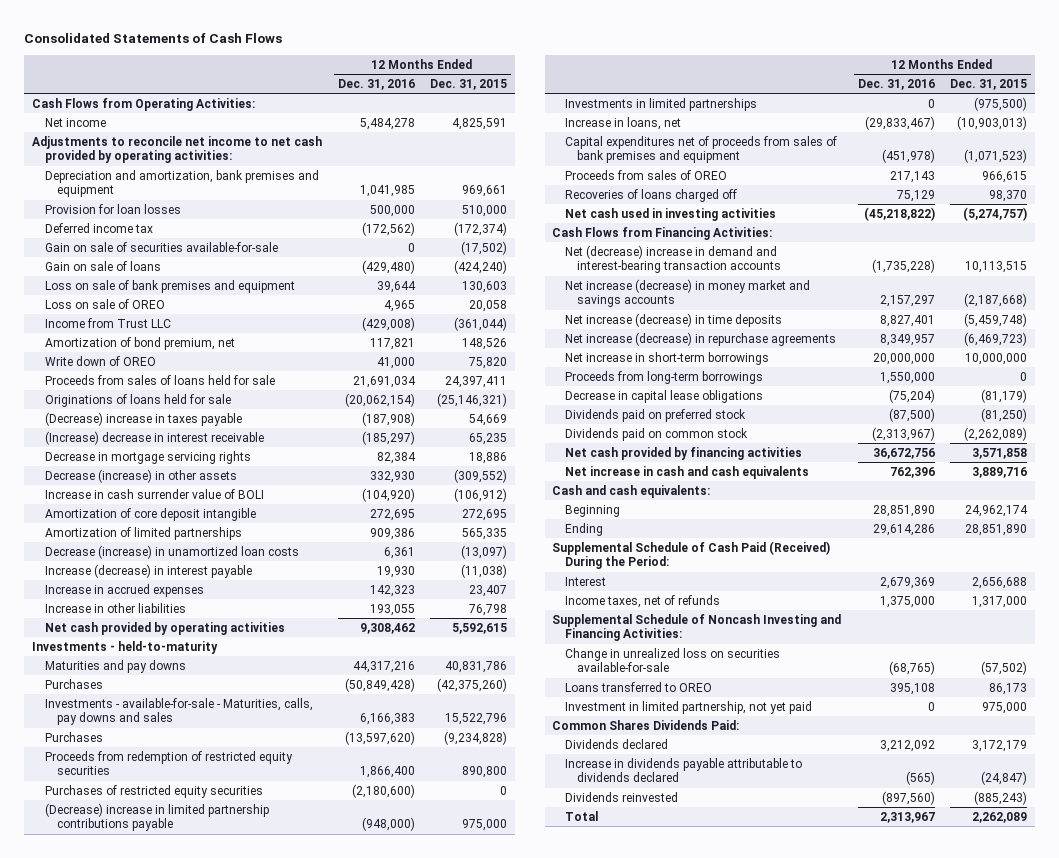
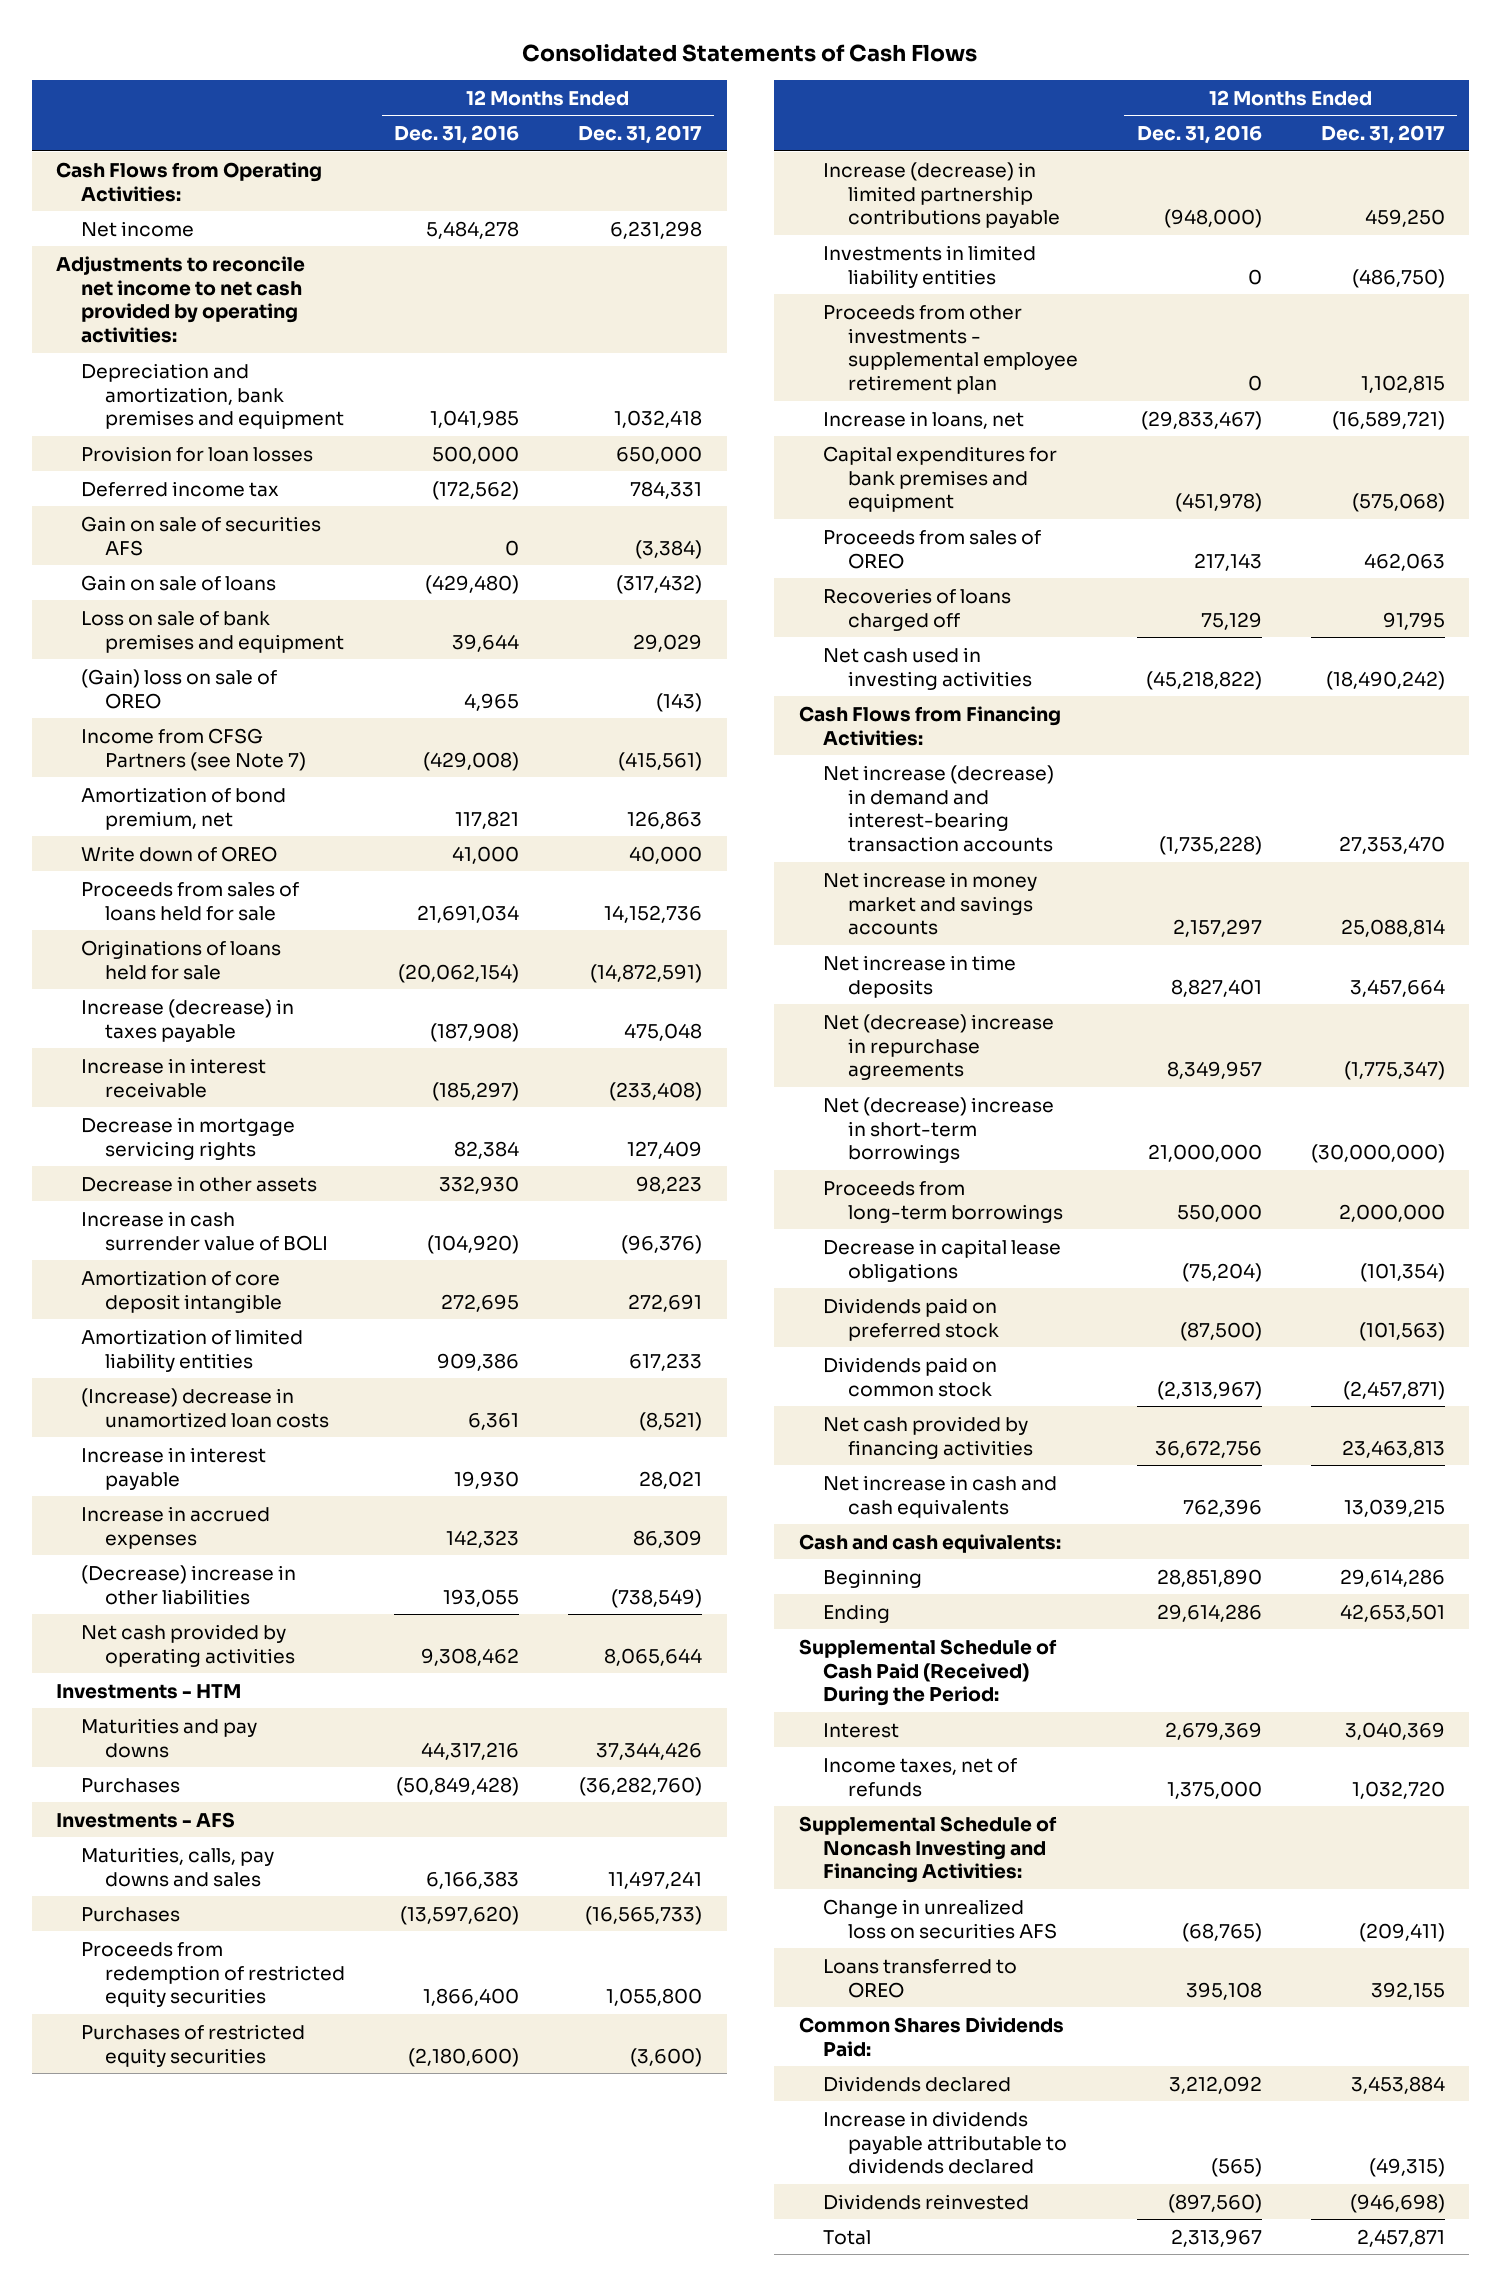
[430,78,508,90] Dec. 31, 2015 -> none
none -> [578,125,703,145] Dec. 31, 2017
[44,241,278,252] Gain on sale of securities available-for-sale -> [80,515,321,556] Gain on sale of securities AFS
[44,298,165,309] Loss on sale of OREO -> [80,668,277,709] (Gain) loss on sale of OREO
[44,317,171,328] Income from Trust LLC -> [80,727,307,771] Income from CFSG Partners (see Note 7)
[44,411,242,426] (Decrease) increase in taxes payable -> [80,998,294,1042] Increase (decrease) in taxes payable
[44,430,264,445] (Increase) decrease in interest receivable -> [80,1057,266,1098] Increase in interest receivable
[44,468,237,483] Decrease (increase) in other assets -> [80,1175,317,1192] Decrease in other assets
[44,526,242,540] Amortization of limited partnerships -> [80,1328,303,1372] Amortization of limited liability entities
[44,544,299,559] Decrease (increase) in unamortized loan costs -> [80,1387,330,1428] (Increase) decrease in unamortized loan costs
[44,563,252,578] Increase (decrease) in interest payable -> [80,1446,266,1490] Increase in interest payable
[44,602,186,613] Increase in other liabilities -> [80,1564,296,1605] (Decrease) increase in other liabilities
[32,640,219,654] Investments - held-to-maturity -> [56,1683,242,1699] Investments - HTM
none -> [56,1811,236,1828] Investments - AFS
[44,697,313,726] Investments - available-for-sale - Maturities, calls, pay downs and sales -> [80,1846,274,1887] Maturities, calls, pay downs and sales
[44,802,269,832] (Decrease) increase in limited partnership contributions payable -> [823,161,1060,229] Increase (decrease) in limited partnership contributions payable
[564,97,757,111] Investments in limited partnerships -> [823,244,1037,288] Investments in limited liability entities
none -> [823,304,1078,395] Proceeds from other investments - supplemental employee retirement plan
[564,135,837,164] Capital expenditures net of proceeds from sales of bank premises and equipment -> [823,445,1058,513] Capital expenditures for bank premises and equipment
[564,244,782,274] Net (decrease) increase in demand and interest-bearing transaction accounts -> [823,764,1055,853] Net increase (decrease) in demand and interest-bearing transaction accounts
[564,278,810,308] Net increase (decrease) in money market and savings accounts -> [823,871,1038,936] Net increase in money market and savings accounts
[564,312,782,327] Net increase (decrease) in time deposits -> [823,954,1017,998] Net increase in time deposits
[564,331,836,346] Net increase (decrease) in repurchase agreements -> [823,1013,1055,1081] Net (decrease) increase in repurchase agreements
[564,351,769,365] Net increase in short-term borrowings -> [823,1096,1055,1164] Net (decrease) increase in short-term borrowings
[872,352,935,365] 20,000,000 -> [1147,1144,1262,1163] 21,000,000
[879,371,935,384] 1,550,000 -> [1176,1203,1262,1222] 550,000
[564,647,780,673] Change in unrealized loss on securities available-for-sale -> [823,1898,1057,1939] Change in unrealized loss on securities AFS
[564,700,812,714] Investment in limited partnership, not yet paid -> none

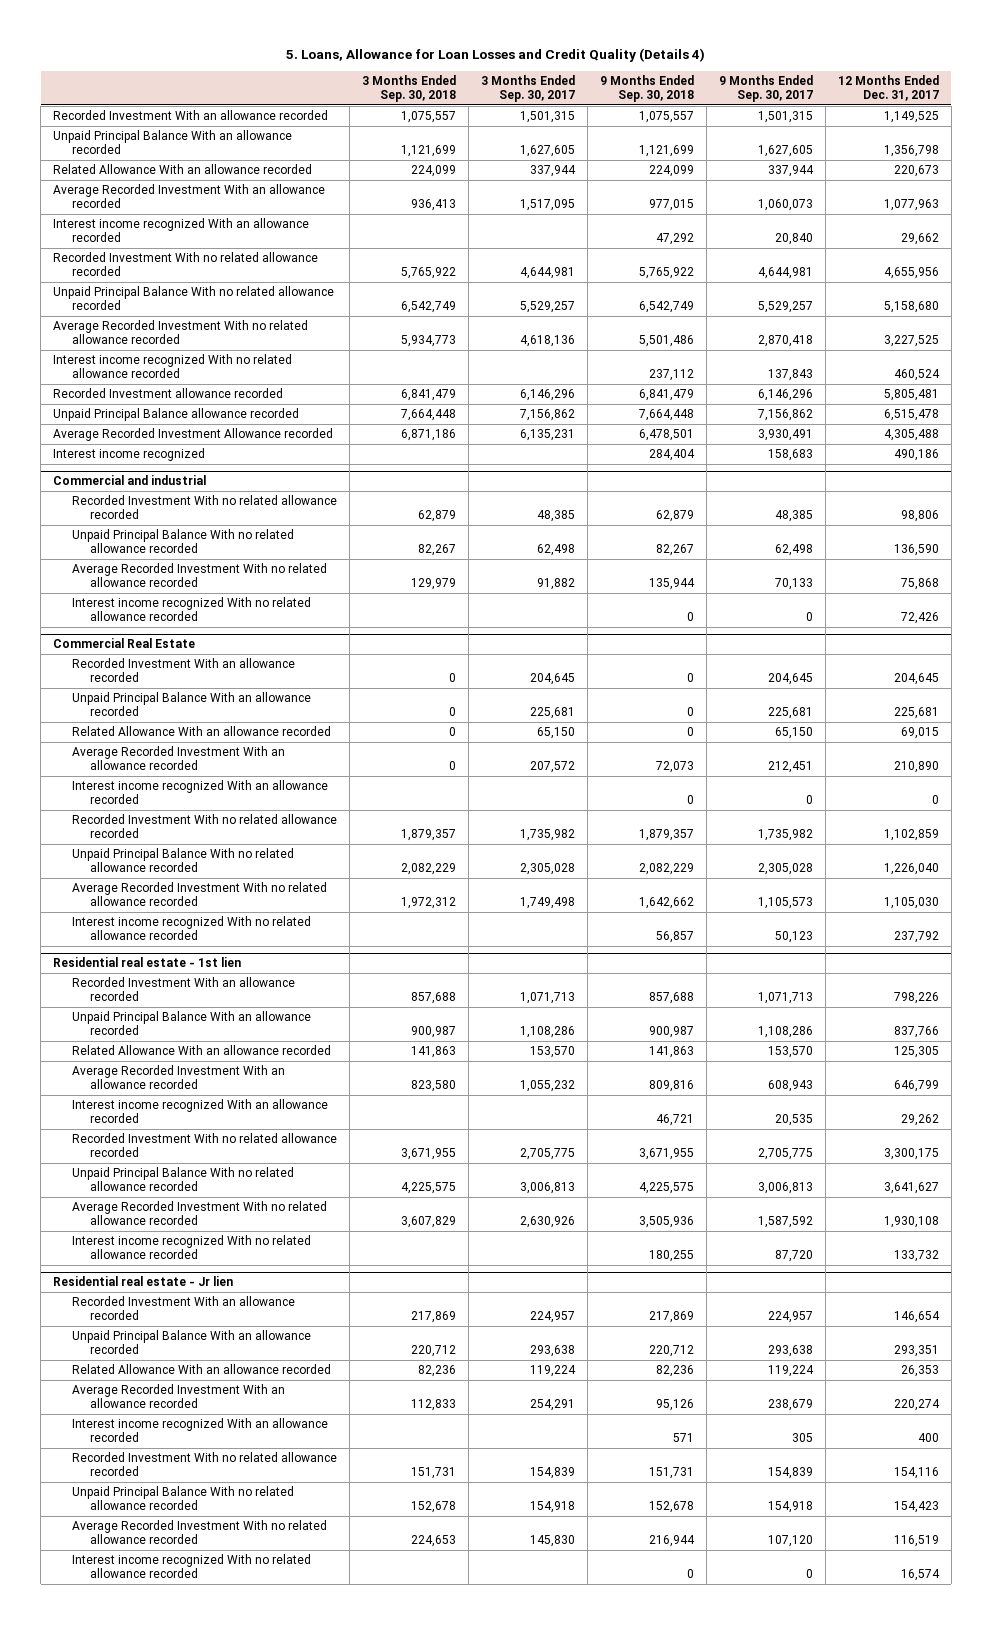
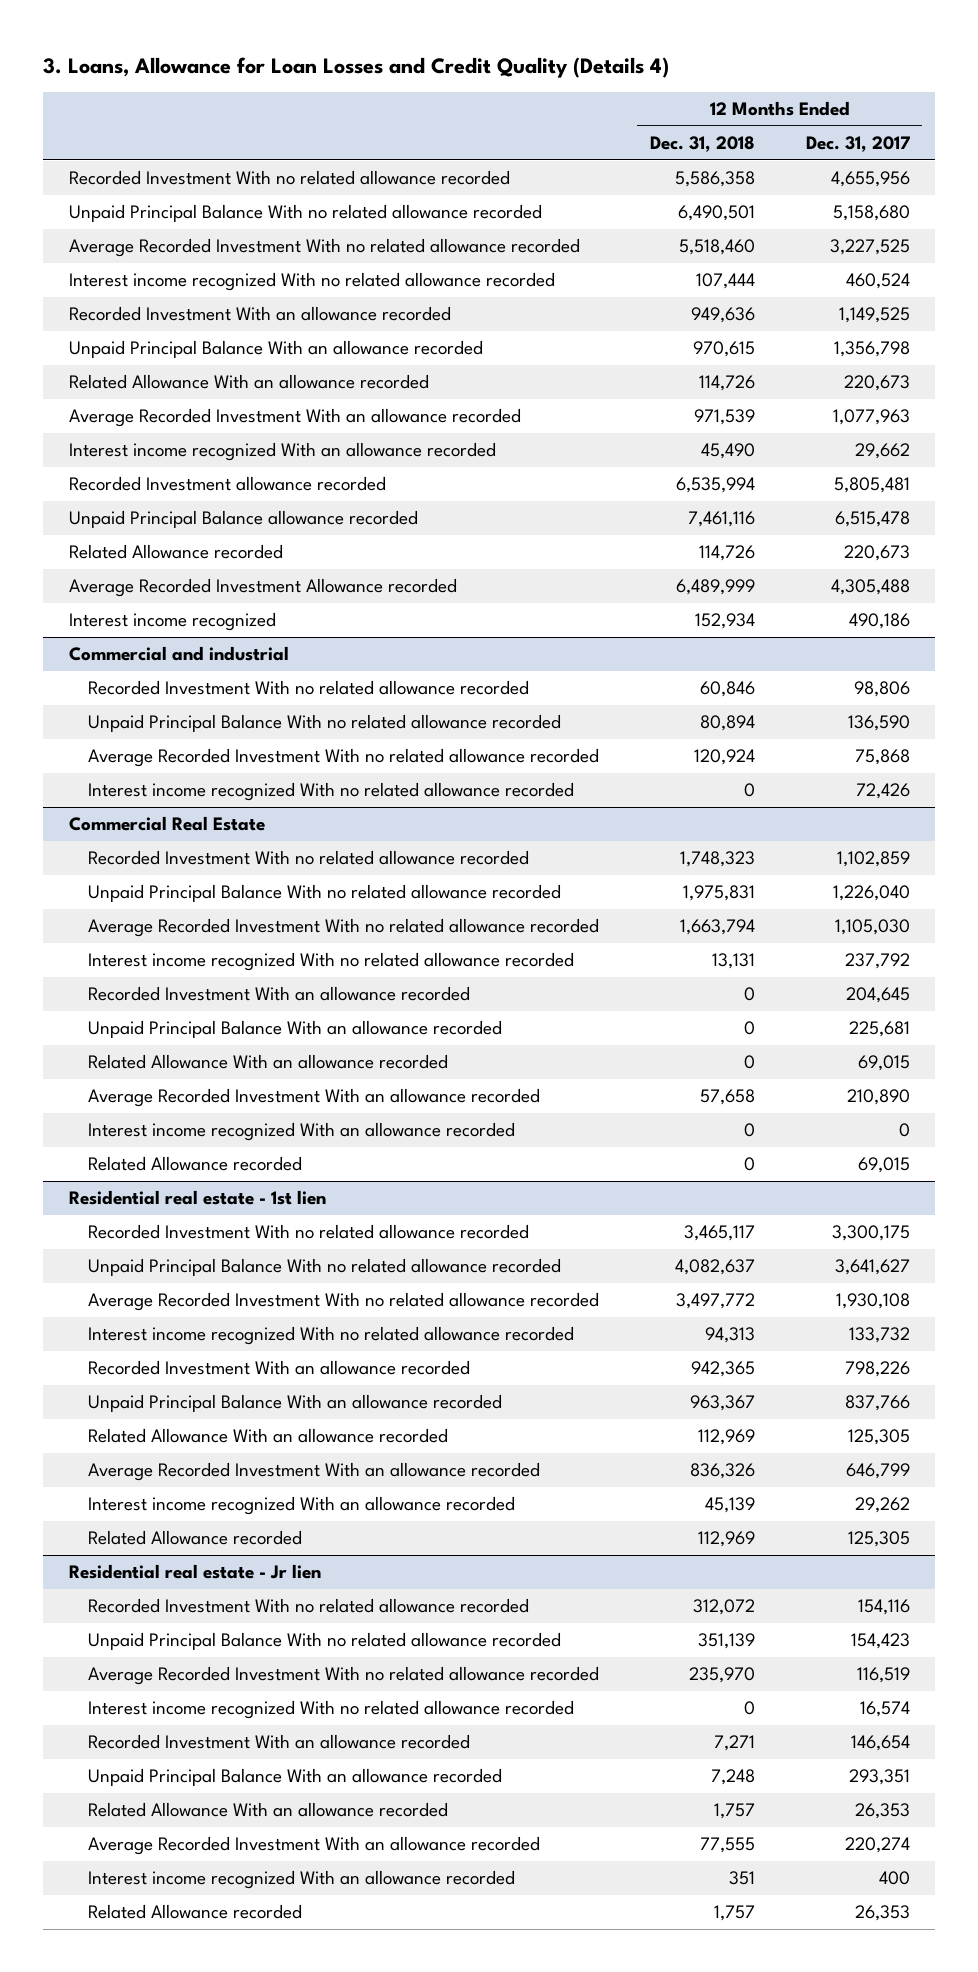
[286,48,706,63] 5. Loans, Allowance for Loan Losses and Credit Quality (Details 4) -> [43,56,670,78] 3. Loans, Allowance for Loan Losses and Credit Quality (Details 4)
[361,75,456,103] 3 Months Ended Sep. 30, 2018 -> none
[480,75,575,103] 3 Months Ended Sep. 30, 2017 -> none
[599,75,694,103] 9 Months Ended Sep. 30, 2018 -> none
[718,75,813,103] 9 Months Ended Sep. 30, 2017 -> none
none -> [649,135,755,152] Dec. 31, 2018
[53,252,319,277] Recorded Investment With no related allowance recorded -> [68,170,510,186] Recorded Investment With no related allowance recorded
[53,286,335,311] Unpaid Principal Balance With no related allowance recorded -> [68,204,542,223] Unpaid Principal Balance With no related allowance recorded
[53,320,309,345] Average Recorded Investment With no related allowance recorded -> [68,238,580,258] Average Recorded Investment With no related allowance recorded
[53,354,293,379] Interest income recognized With no related allowance recorded -> [68,272,555,292] Interest income recognized With no related allowance recorded
none -> [68,544,283,560] Related Allowance recorded
[71,814,337,839] Recorded Investment With no related allowance recorded -> [87,850,529,866] Recorded Investment With no related allowance recorded
[71,848,294,873] Unpaid Principal Balance With no related allowance recorded -> [87,884,561,903] Unpaid Principal Balance With no related allowance recorded
[71,882,327,907] Average Recorded Investment With no related allowance recorded -> [87,918,599,938] Average Recorded Investment With no related allowance recorded
[71,916,311,941] Interest income recognized With no related allowance recorded -> [87,952,574,972] Interest income recognized With no related allowance recorded
none -> [87,1156,302,1172] Related Allowance recorded
[71,1133,337,1158] Recorded Investment With no related allowance recorded -> [87,1224,529,1240] Recorded Investment With no related allowance recorded
[71,1167,294,1192] Unpaid Principal Balance With no related allowance recorded -> [87,1258,561,1277] Unpaid Principal Balance With no related allowance recorded
[71,1201,327,1226] Average Recorded Investment With no related allowance recorded -> [87,1292,599,1312] Average Recorded Investment With no related allowance recorded
[71,1235,311,1260] Interest income recognized With no related allowance recorded -> [87,1326,574,1346] Interest income recognized With no related allowance recorded
none -> [87,1530,302,1546] Related Allowance recorded
[71,1452,337,1477] Recorded Investment With no related allowance recorded -> [87,1598,529,1614] Recorded Investment With no related allowance recorded
[71,1486,294,1511] Unpaid Principal Balance With no related allowance recorded -> [87,1632,561,1651] Unpaid Principal Balance With no related allowance recorded
[71,1520,327,1545] Average Recorded Investment With no related allowance recorded -> [87,1666,599,1686] Average Recorded Investment With no related allowance recorded
[71,1554,311,1579] Interest income recognized With no related allowance recorded -> [87,1700,574,1720] Interest income recognized With no related allowance recorded
none -> [87,1904,302,1920] Related Allowance recorded

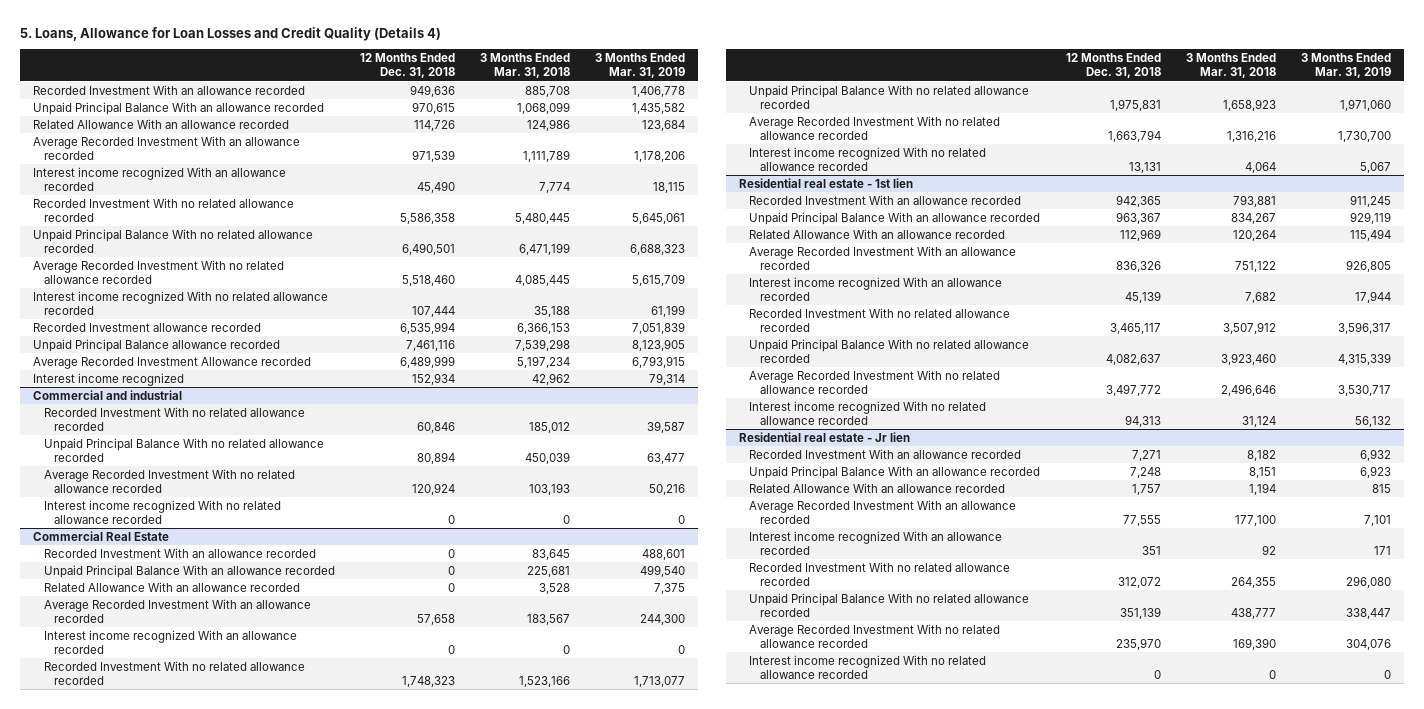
[43,56,670,78] 3. Loans, Allowance for Loan Losses and Credit Quality (Details 4) -> [20,26,442,41] 5. Loans, Allowance for Loan Losses and Credit Quality (Details 4)
[805,135,910,152] Dec. 31, 2017 -> none
none -> [479,53,570,79] 3 Months Ended Mar. 31, 2018
none -> [595,53,686,79] 3 Months Ended Mar. 31, 2019
[68,170,510,186] Recorded Investment With no related allowance recorded -> [32,197,294,222] Recorded Investment With no related allowance recorded
[68,204,542,223] Unpaid Principal Balance With no related allowance recorded -> [32,228,313,253] Unpaid Principal Balance With no related allowance recorded
[68,238,580,258] Average Recorded Investment With no related allowance recorded -> [32,259,284,284] Average Recorded Investment With no related allowance recorded
[68,272,555,292] Interest income recognized With no related allowance recorded -> [32,290,328,315] Interest income recognized With no related allowance recorded
[68,544,283,560] Related Allowance recorded -> none
[87,1156,302,1172] Related Allowance recorded -> none
[87,850,529,866] Recorded Investment With no related allowance recorded -> [43,660,305,685] Recorded Investment With no related allowance recorded
[87,884,561,903] Unpaid Principal Balance With no related allowance recorded -> [749,84,1030,109] Unpaid Principal Balance With no related allowance recorded
[87,918,599,938] Average Recorded Investment With no related allowance recorded -> [749,115,1001,140] Average Recorded Investment With no related allowance recorded
[87,952,574,972] Interest income recognized With no related allowance recorded -> [749,146,987,171] Interest income recognized With no related allowance recorded
[87,1530,302,1546] Related Allowance recorded -> none
[87,1224,529,1240] Recorded Investment With no related allowance recorded -> [749,307,1011,332] Recorded Investment With no related allowance recorded
[87,1258,561,1277] Unpaid Principal Balance With no related allowance recorded -> [749,338,1030,363] Unpaid Principal Balance With no related allowance recorded
[87,1292,599,1312] Average Recorded Investment With no related allowance recorded -> [749,369,1001,394] Average Recorded Investment With no related allowance recorded
[87,1326,574,1346] Interest income recognized With no related allowance recorded -> [749,400,987,425] Interest income recognized With no related allowance recorded
[87,1904,302,1920] Related Allowance recorded -> none
[87,1598,529,1614] Recorded Investment With no related allowance recorded -> [749,561,1011,586] Recorded Investment With no related allowance recorded
[87,1632,561,1651] Unpaid Principal Balance With no related allowance recorded -> [749,592,1030,617] Unpaid Principal Balance With no related allowance recorded
[87,1666,599,1686] Average Recorded Investment With no related allowance recorded -> [749,623,1001,648] Average Recorded Investment With no related allowance recorded
[87,1700,574,1720] Interest income recognized With no related allowance recorded -> [749,654,987,679] Interest income recognized With no related allowance recorded

